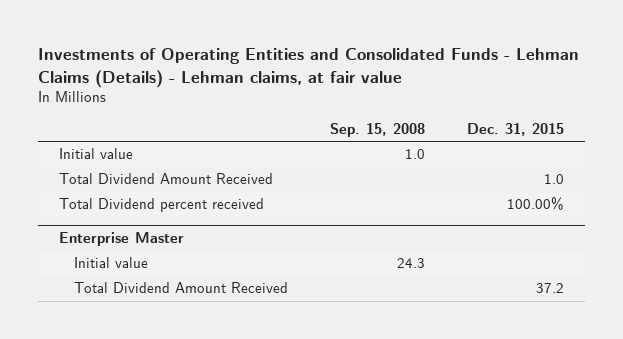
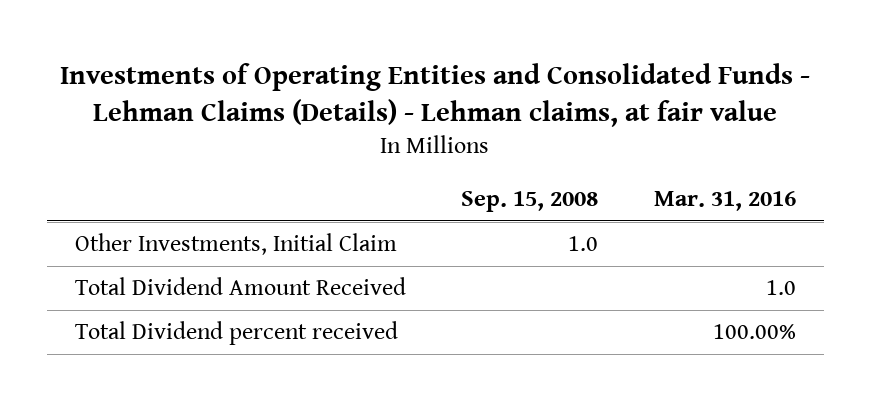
[466,122,564,136] Dec. 31, 2015 -> none
none -> [653,191,796,212] Mar. 31, 2016
[59,148,134,160] Initial value -> [74,233,397,256] Other Investments, Initial Claim
[59,232,185,247] Enterprise Master -> none
[74,257,149,269] Initial value -> none
[74,282,289,294] Total Dividend Amount Received -> none

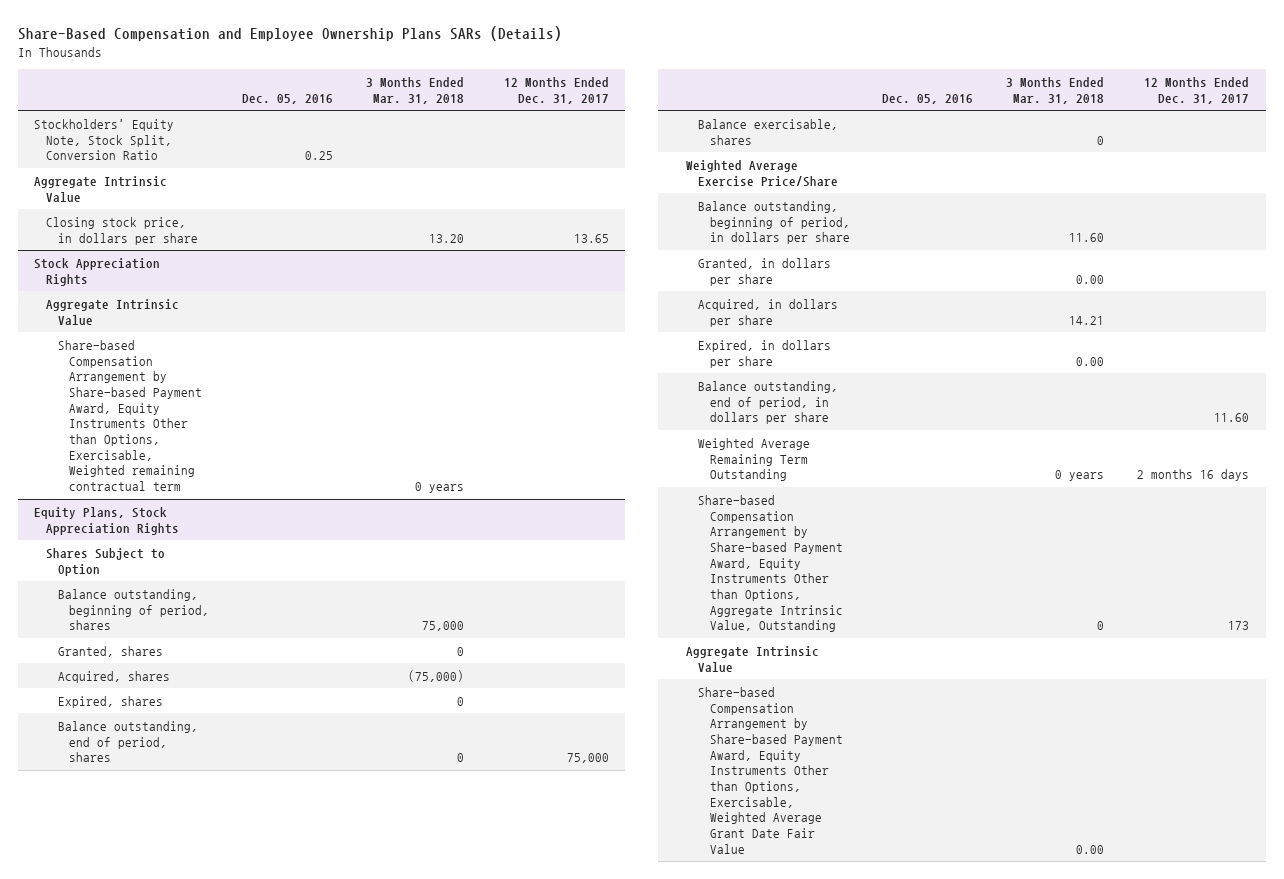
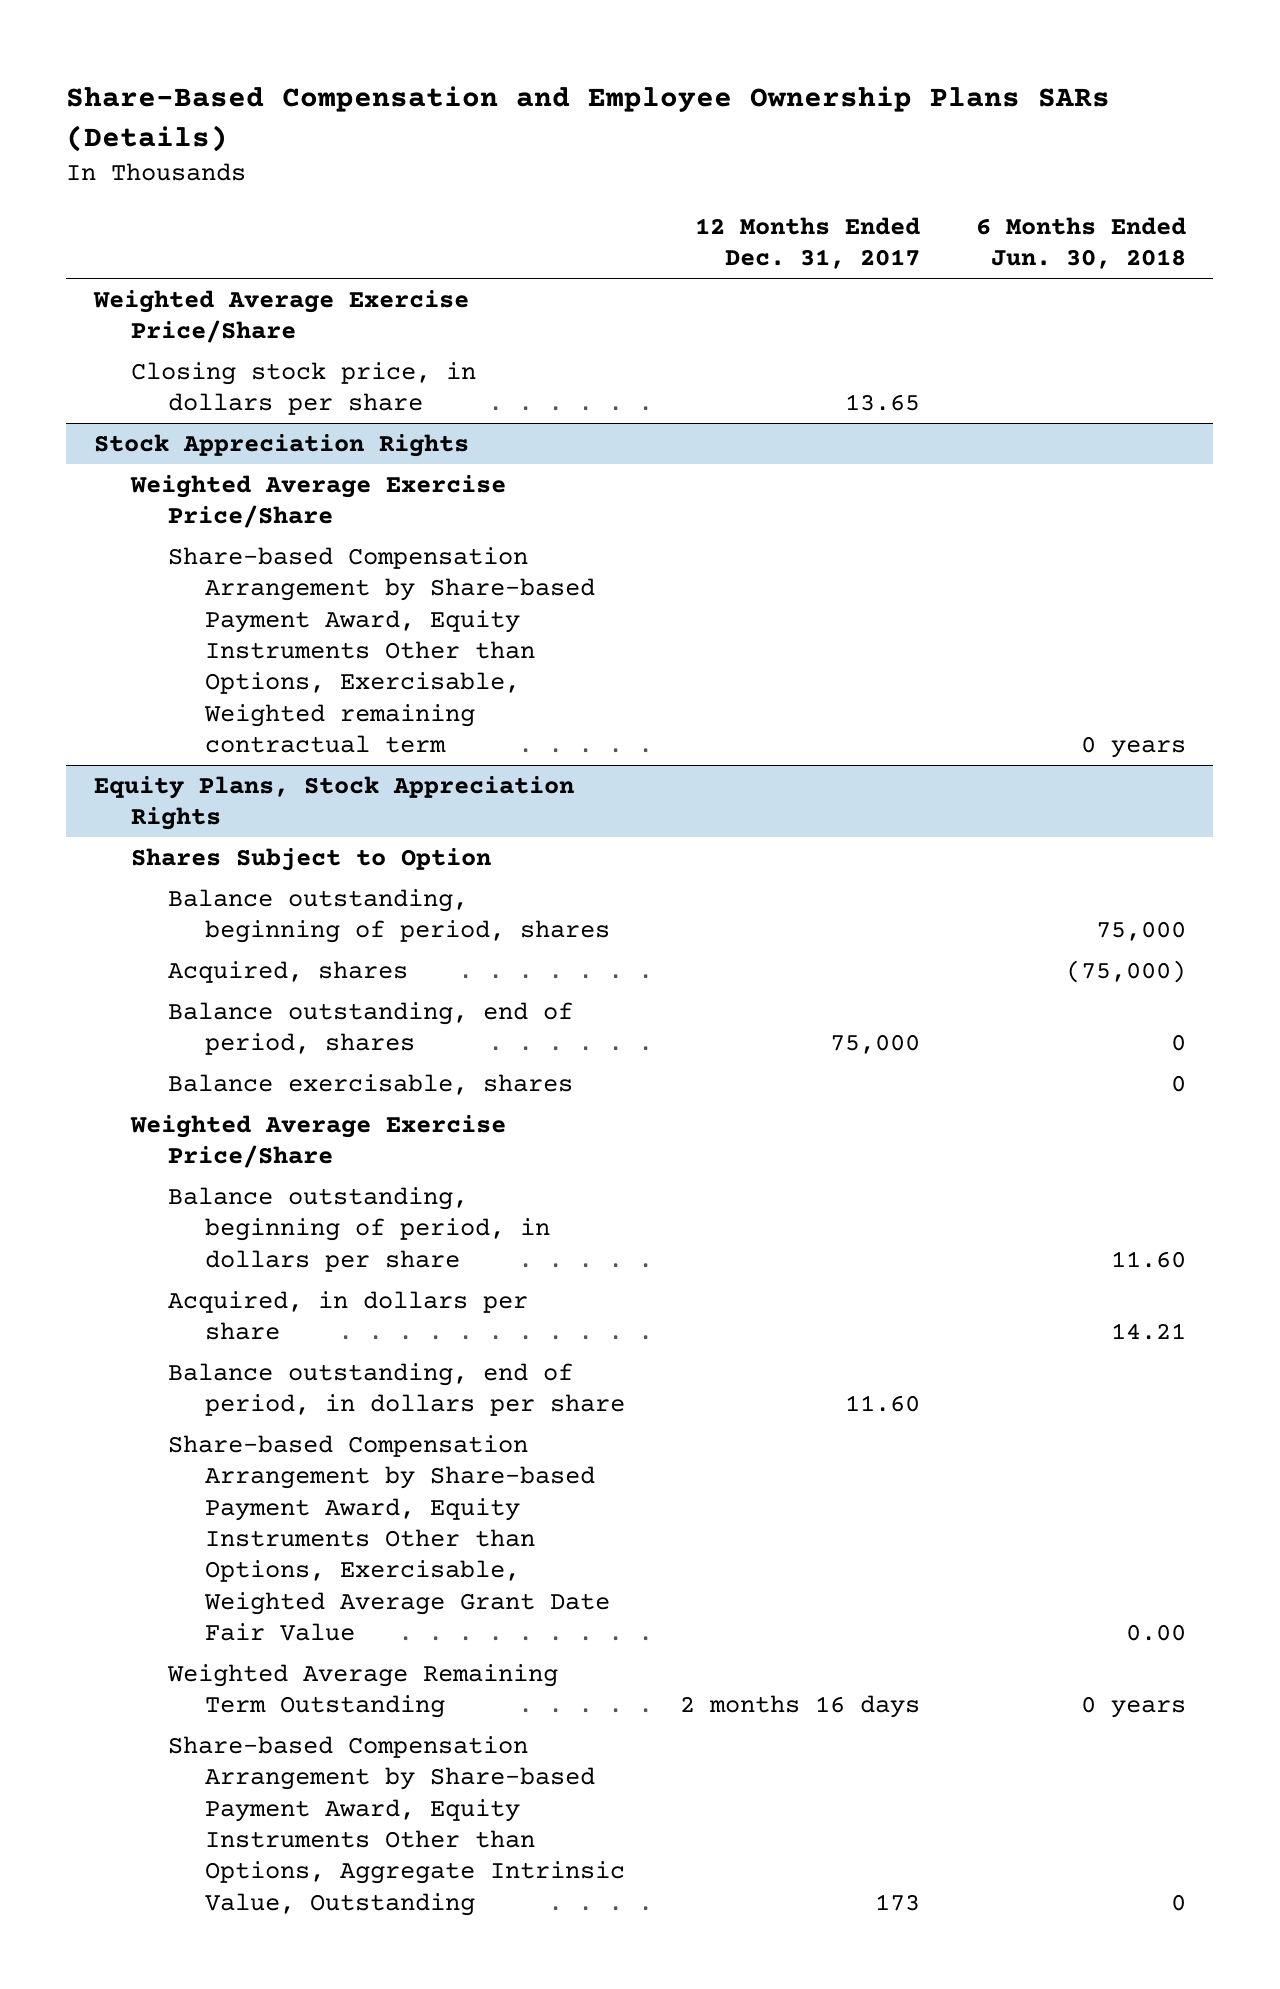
[242,94,334,105] Dec. 05, 2016 -> none
[366,77,465,105] 3 Months Ended Mar. 31, 2018 -> none
none -> [975,216,1186,269] 6 Months Ended Jun. 30, 2018
[34,118,175,161] Stockholders' Equity Note, Stock Split, Conversion Ratio -> none
[34,175,168,202] Aggregate Intrinsic Value -> none
none -> [92,289,469,344] Weighted Average Exercise Price/Share
[46,298,180,325] Aggregate Intrinsic Value -> none
none -> [130,474,507,529] Weighted Average Exercise Price/Share
[57,645,163,657] Granted, shares -> none
[57,695,163,708] Expired, shares -> none
[697,257,831,286] Granted, in dollars per share -> none
[697,339,831,368] Expired, in dollars per share -> none
[697,686,843,854] Share-based Compensation Arrangement by Share-based Payment Award, Equity Instruments Other than Options, Exercisable, Weighted Average Grant Date Fair Value -> [168,1434,611,1641] Share-based Compensation Arrangement by Share-based Payment Award, Equity Instruments Other than Options, Exercisable, Weighted Average Grant Date Fair Value
[686,645,820,672] Aggregate Intrinsic Value -> none

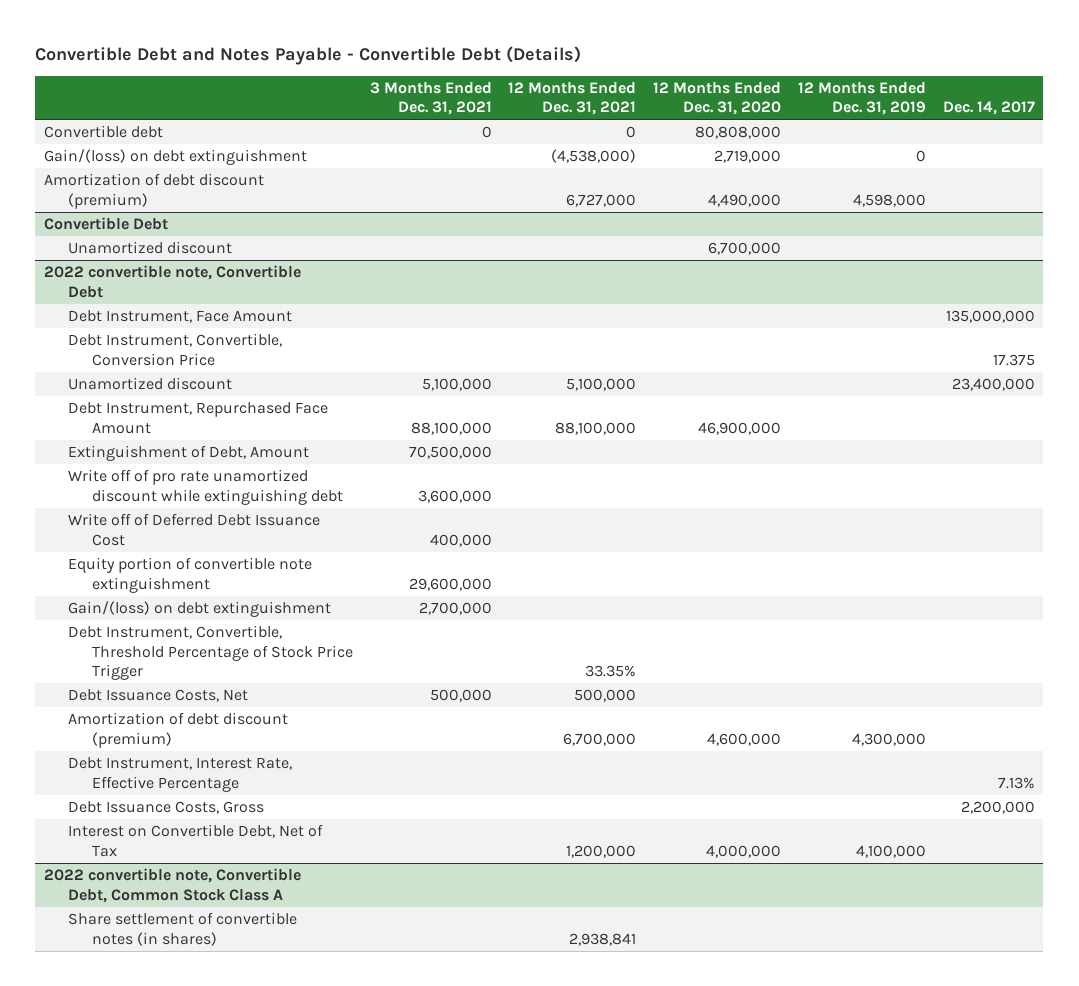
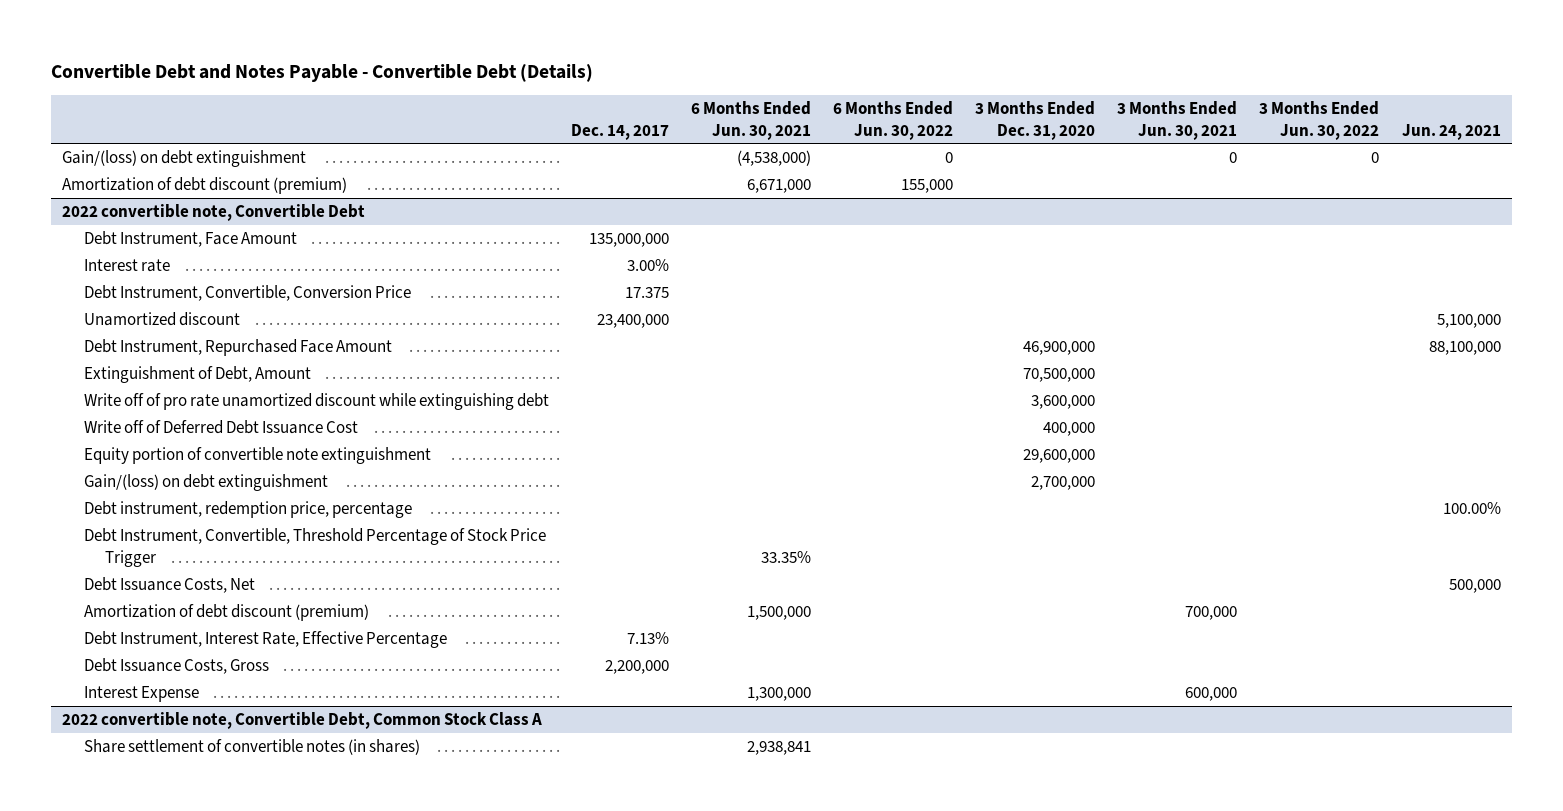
[369,81,492,116] 3 Months Ended Dec. 31, 2021 -> none
[508,81,637,116] 12 Months Ended Dec. 31, 2021 -> none
[653,81,782,116] 12 Months Ended Dec. 31, 2020 -> none
[797,81,926,116] 12 Months Ended Dec. 31, 2019 -> none
none -> [691,100,812,140] 6 Months Ended Jun. 30, 2021
none -> [833,100,954,140] 6 Months Ended Jun. 30, 2022
none -> [975,100,1096,140] 3 Months Ended Dec. 31, 2020
none -> [1117,100,1238,140] 3 Months Ended Jun. 30, 2021
none -> [1259,100,1380,140] 3 Months Ended Jun. 30, 2022
none -> [1401,123,1501,140] Jun. 24, 2021
[43,125,163,139] Convertible debt -> none
[43,217,168,231] Convertible Debt -> none
[67,241,232,255] Unamortized discount -> none
none -> [83,258,170,272] Interest rate
none -> [83,500,412,518] Debt instrument, redemption price, percentage
[67,824,323,857] Interest on Convertible Debt, Net of Tax -> none
none -> [83,685,199,702] Interest Expense

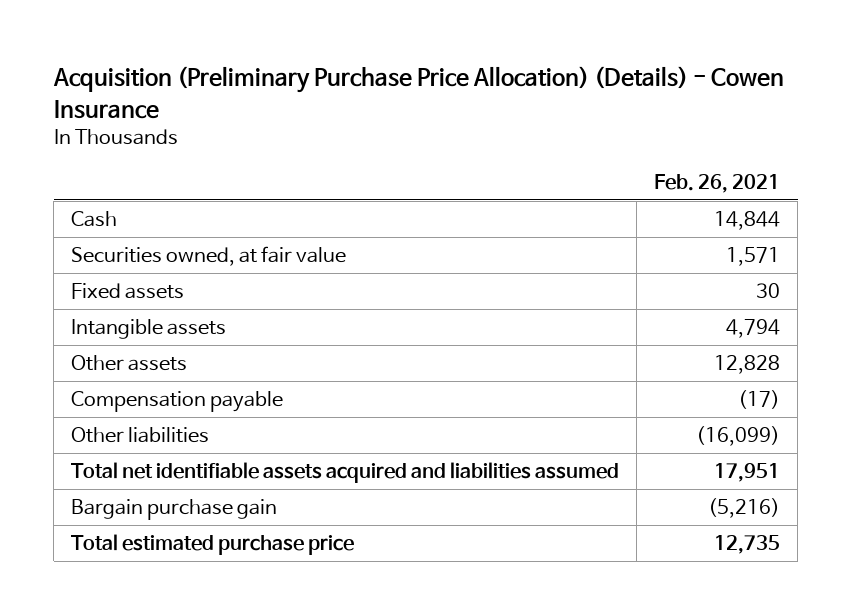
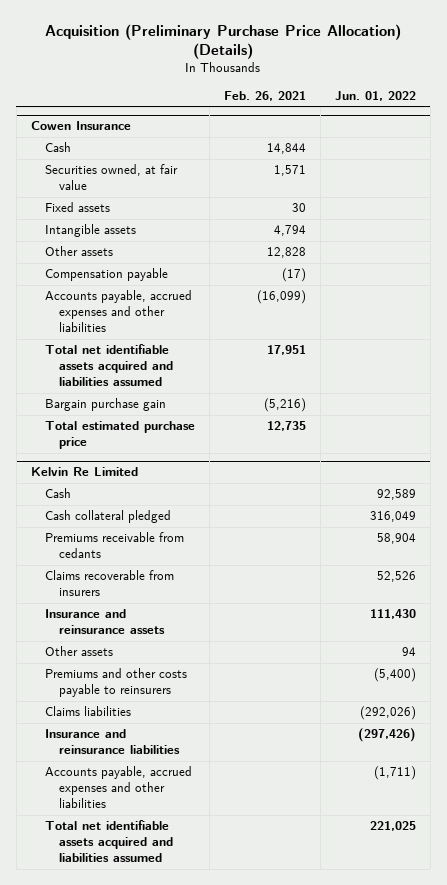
[52,66,784,119] Acquisition (Preliminary Purchase Price Allocation) (Details) - Cowen Insurance -> [45,23,402,60] Acquisition (Preliminary Purchase Price Allocation) (Details)
none -> [334,90,416,101] Jun. 01, 2022
none -> [30,121,131,131] Cowen Insurance
[71,427,210,444] Other liabilities -> [44,290,192,333] Accounts payable, accrued expenses and other liabilities
none -> [30,467,138,477] Kelvin Re Limited
none -> [44,488,71,499] Cash
none -> [44,510,171,524] Cash collateral pledged
none -> [44,532,184,559] Premiums receivable from cedants
none -> [44,570,174,597] Claims recoverable from insurers
none -> [44,609,165,635] Insurance and reinsurance assets
none -> [44,646,113,657] Other assets
none -> [44,668,187,698] Premiums and other costs payable to reinsurers
none -> [44,706,131,717] Claims liabilities
none -> [44,729,180,755] Insurance and reinsurance liabilities
none -> [44,766,192,809] Accounts payable, accrued expenses and other liabilities
none -> [44,820,173,863] Total net identifiable assets acquired and liabilities assumed

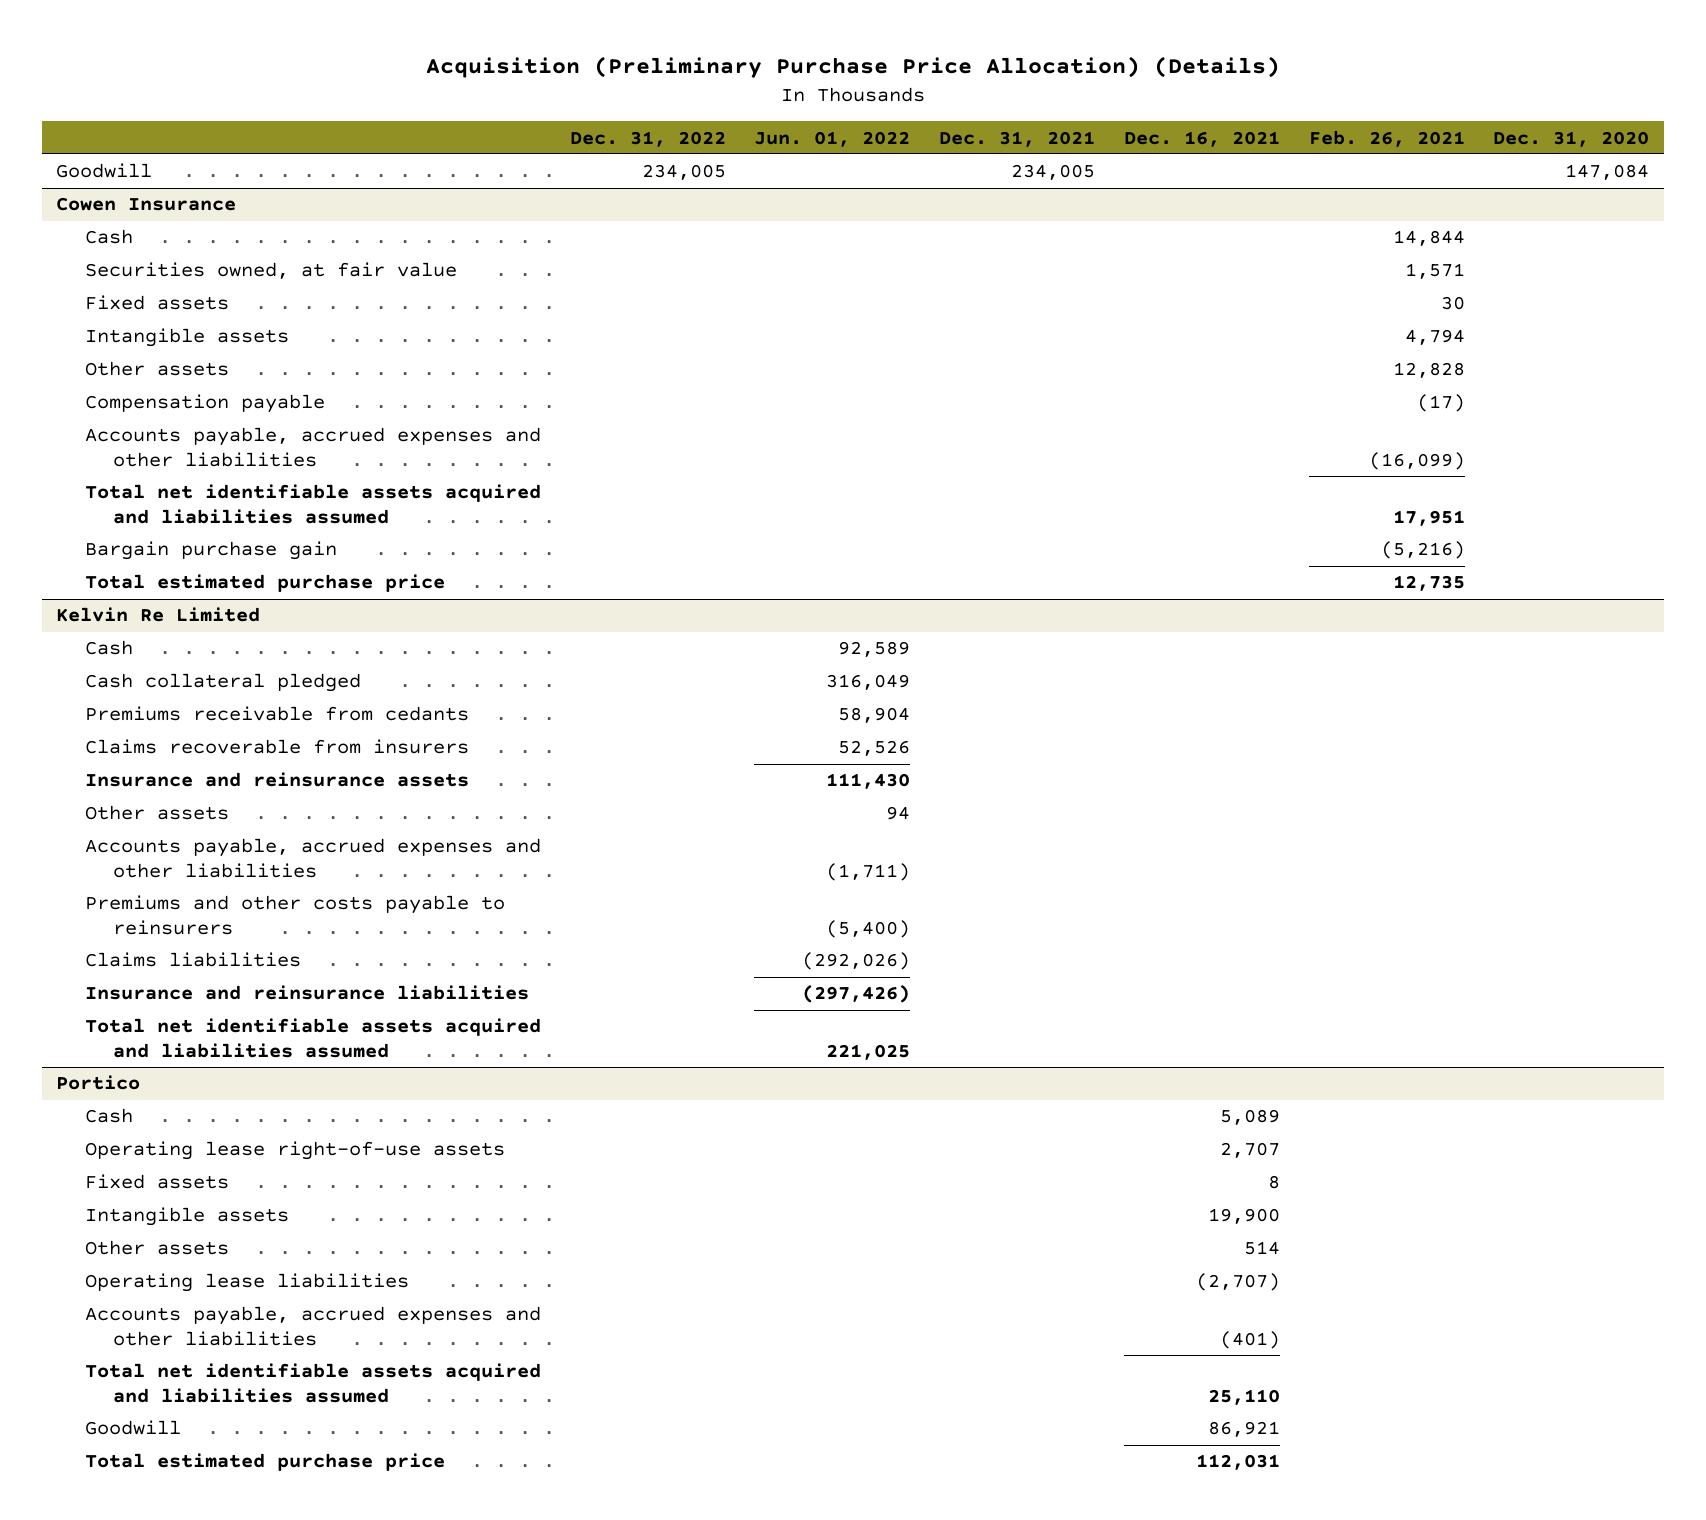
none -> [569,130,726,147] Dec. 31, 2022
none -> [939,130,1096,147] Dec. 31, 2021
none -> [1123,130,1280,147] Dec. 16, 2021
none -> [1493,130,1650,147] Dec. 31, 2020
none -> [56,163,153,179] Goodwill
[44,766,192,809] Accounts payable, accrued expenses and other liabilities -> [84,838,541,878] Accounts payable, accrued expenses and other liabilities
none -> [56,1075,141,1091] Portico
none -> [84,1108,133,1124] Cash
none -> [84,1141,505,1161] Operating lease right-of-use assets
none -> [84,1174,229,1190] Fixed assets
none -> [84,1207,289,1227] Intangible assets
none -> [84,1240,229,1256] Other assets
none -> [84,1273,409,1293] Operating lease liabilities
none -> [84,1306,541,1346] Accounts payable, accrued expenses and other liabilities
none -> [84,1363,541,1403] Total net identifiable assets acquired and liabilities assumed
none -> [84,1420,181,1436] Goodwill
none -> [84,1453,445,1472] Total estimated purchase price

